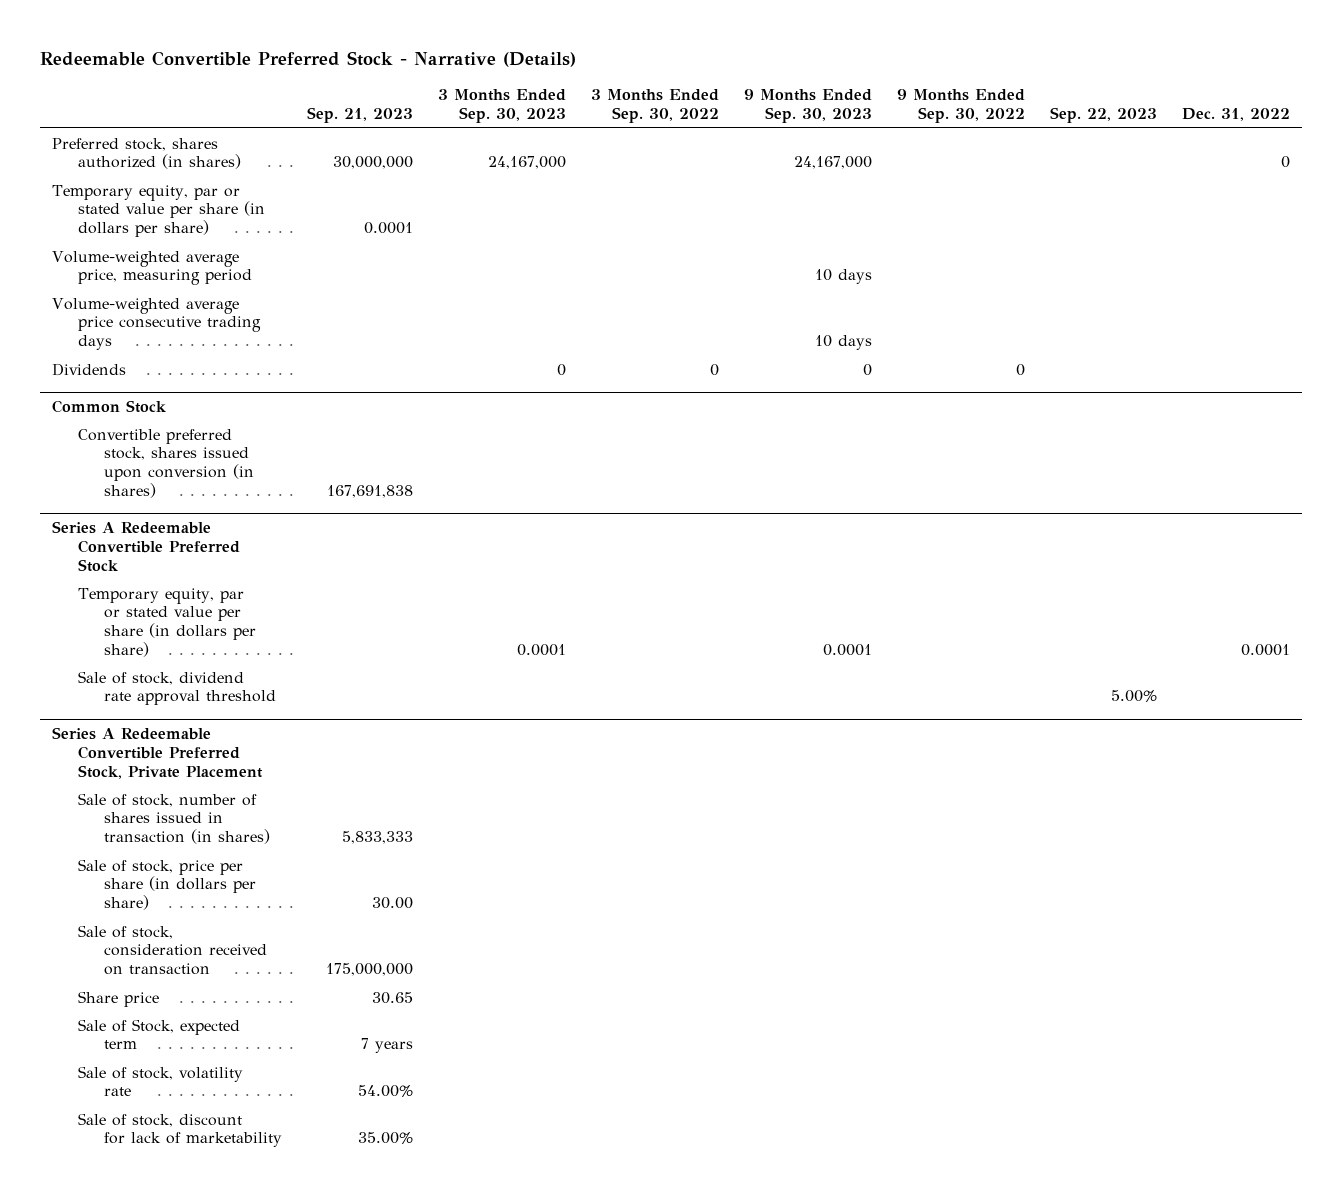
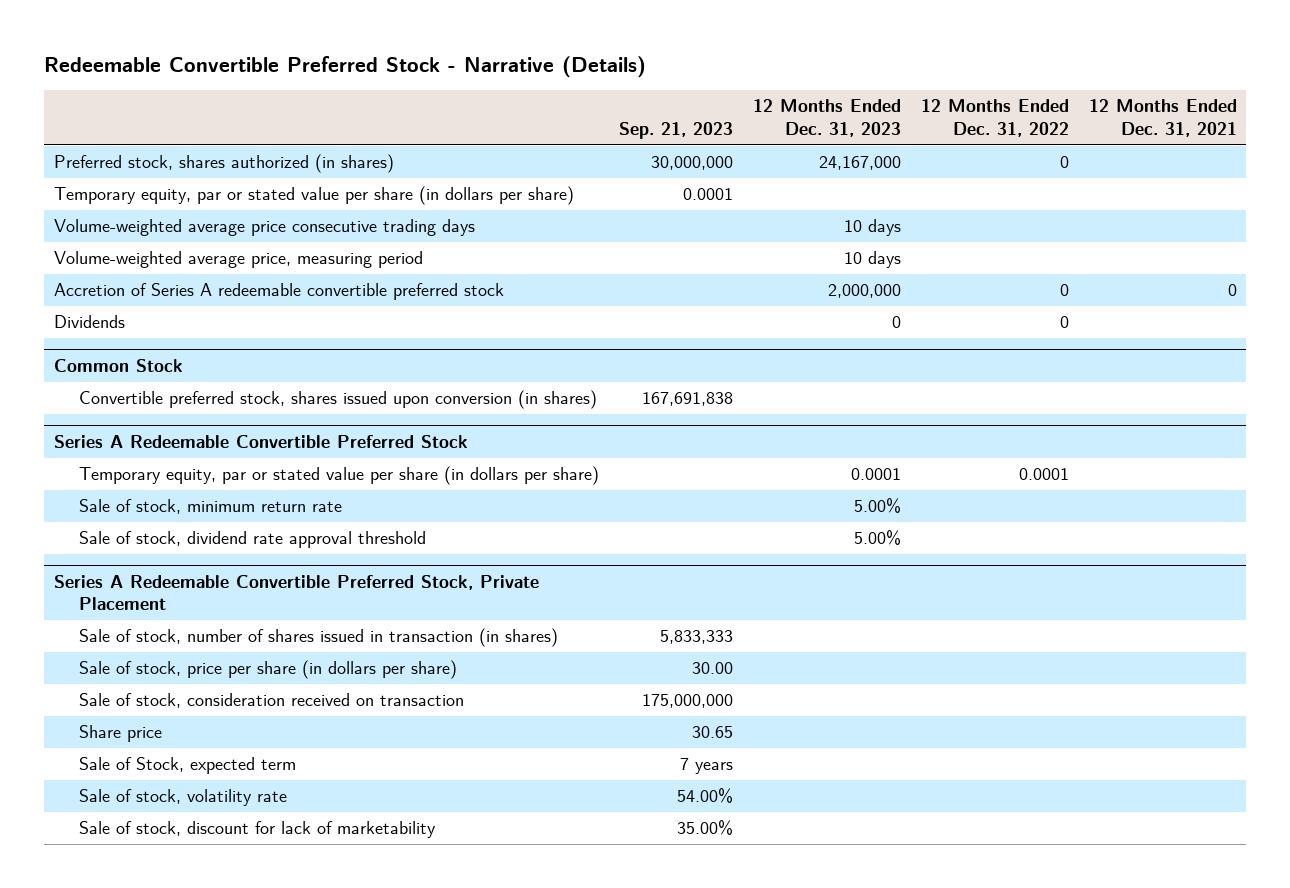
[437,89,566,124] 3 Months Ended Sep. 30, 2023 -> none
[590,89,719,124] 3 Months Ended Sep. 30, 2022 -> none
[743,89,872,124] 9 Months Ended Sep. 30, 2023 -> none
[896,89,1025,124] 9 Months Ended Sep. 30, 2022 -> none
[1049,107,1157,124] Sep. 22, 2023 -> none
[1181,108,1290,122] Dec. 31, 2022 -> none
none -> [752,99,901,137] 12 Months Ended Dec. 31, 2023
none -> [920,99,1069,137] 12 Months Ended Dec. 31, 2022
none -> [1088,99,1237,137] 12 Months Ended Dec. 31, 2021
[52,250,252,286] Volume-weighted average price, measuring period -> [53,251,423,269] Volume-weighted average price, measuring period
none -> [53,283,504,301] Accretion of Series A redeemable convertible preferred stock
none -> [79,499,343,515] Sale of stock, minimum return rate

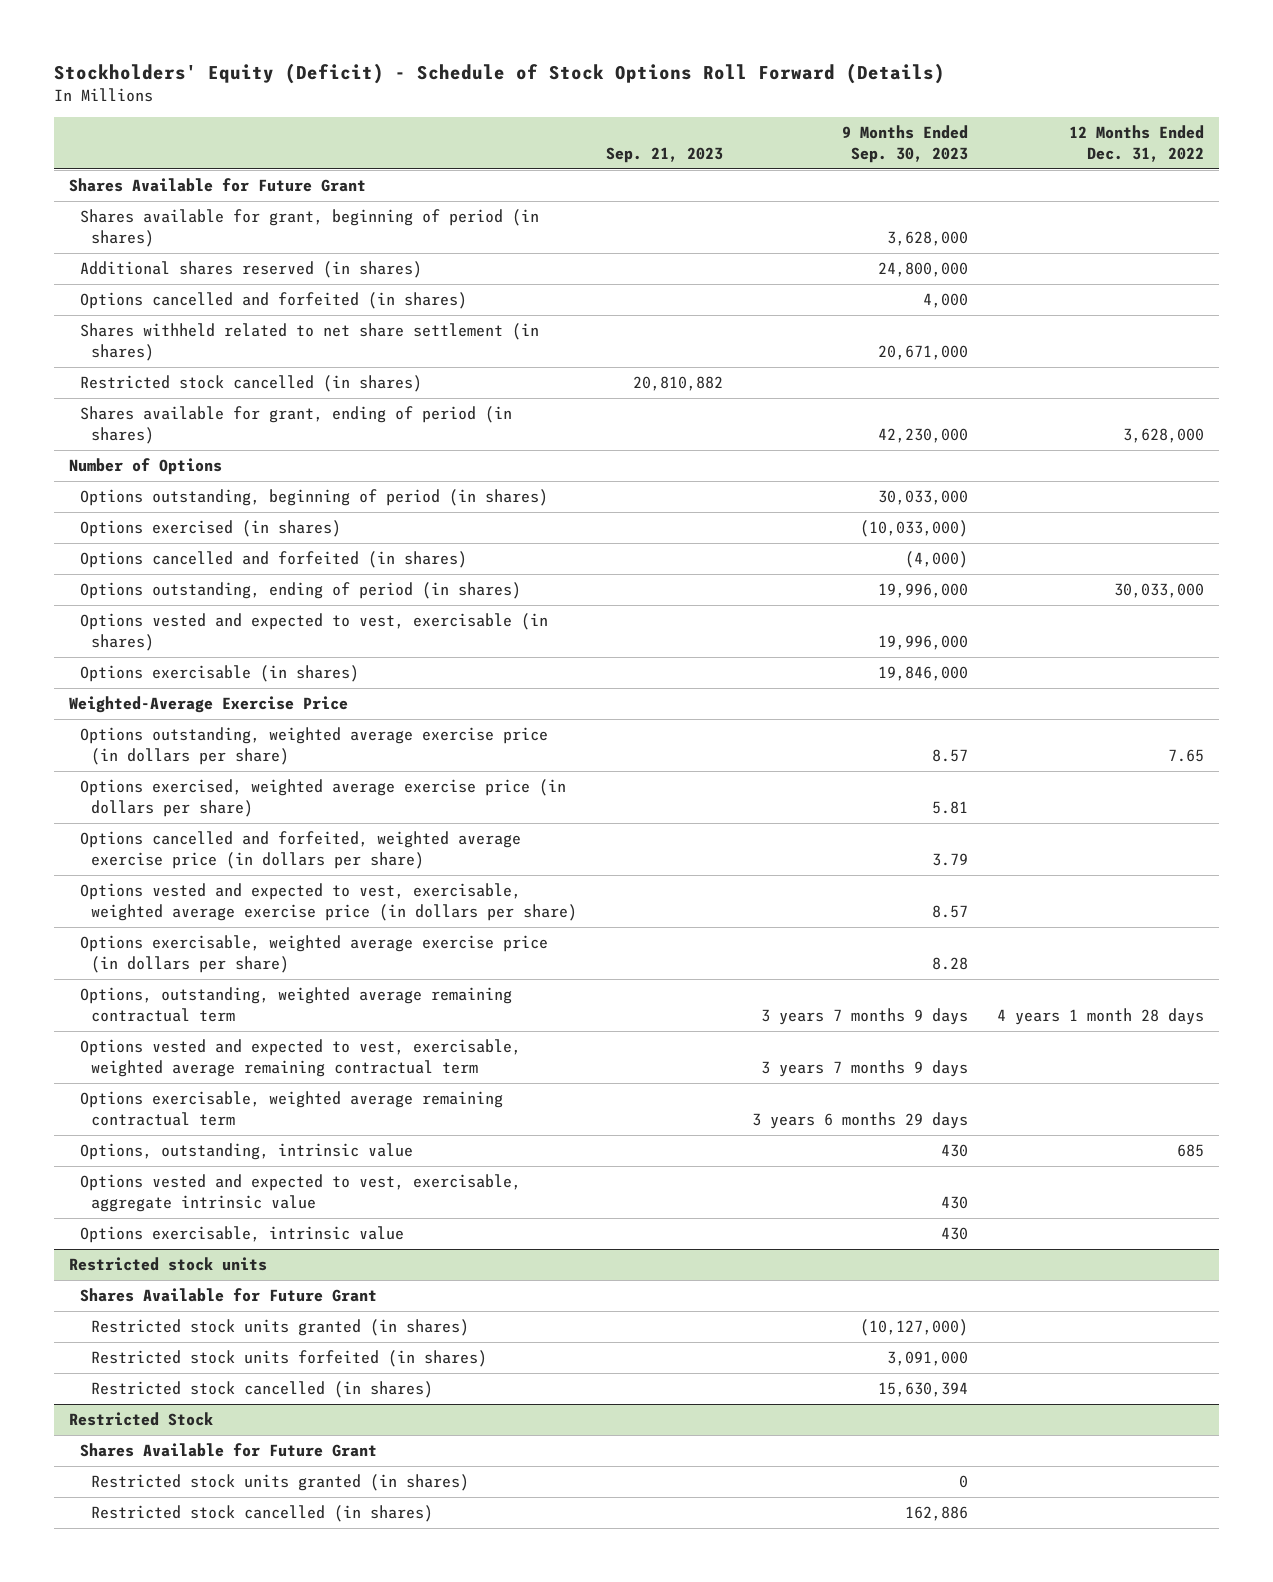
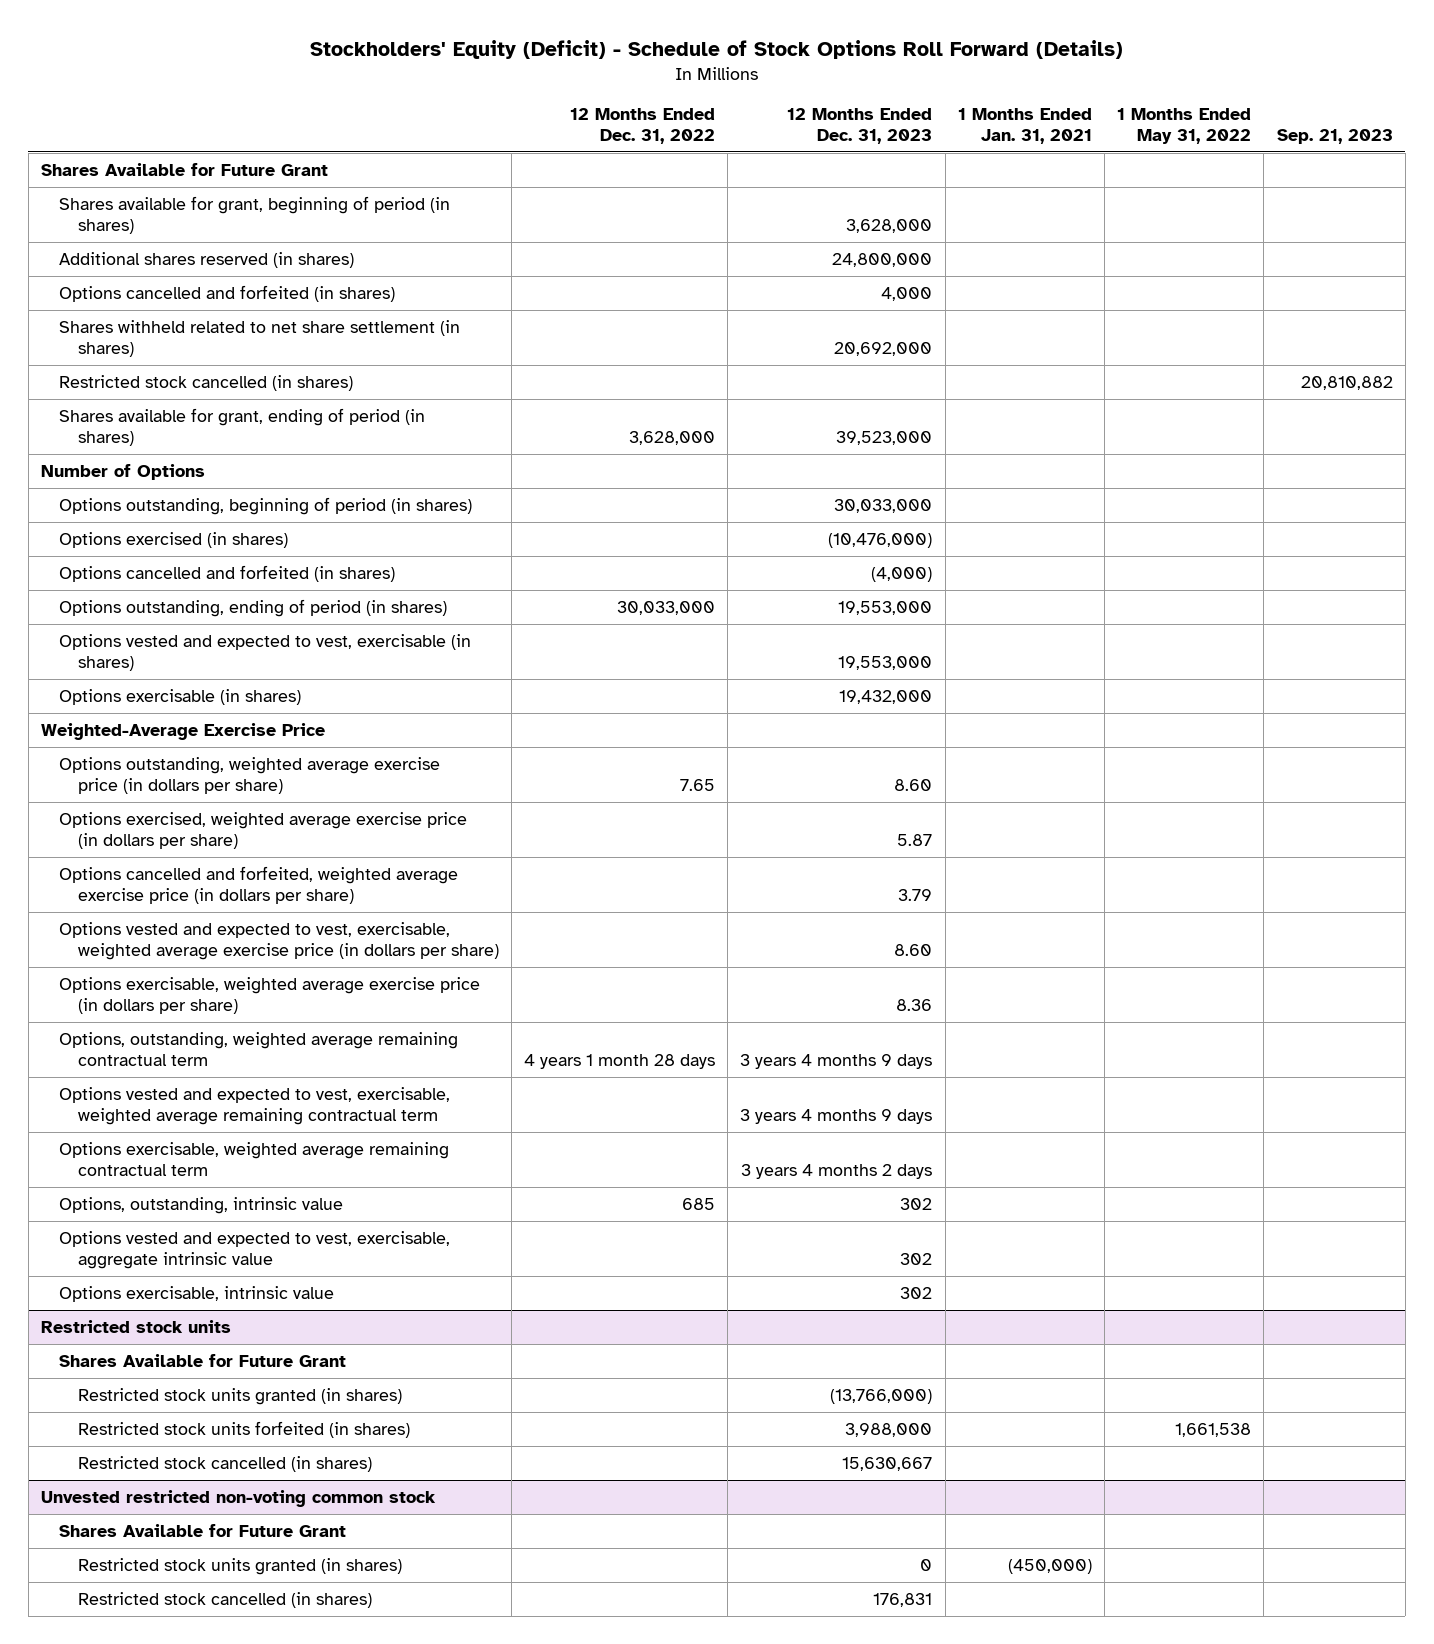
[842,125,969,163] 9 Months Ended Sep. 30, 2023 -> none
none -> [787,108,933,144] 12 Months Ended Dec. 31, 2023
none -> [957,108,1092,144] 1 Months Ended Jan. 31, 2021
none -> [1117,108,1252,144] 1 Months Ended May 31, 2022
[68,1412,213,1427] Restricted Stock -> [41,1489,437,1507] Unvested restricted non-voting common stock

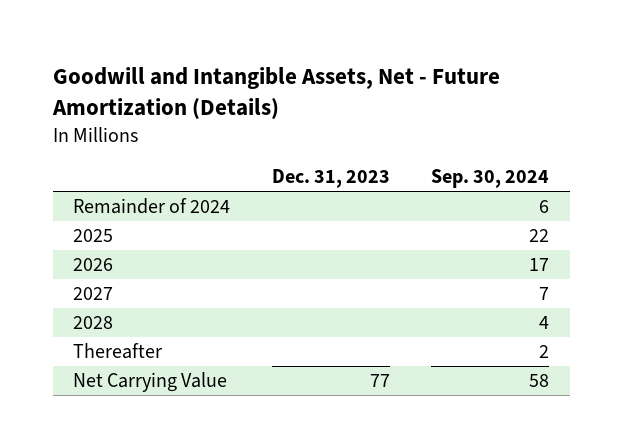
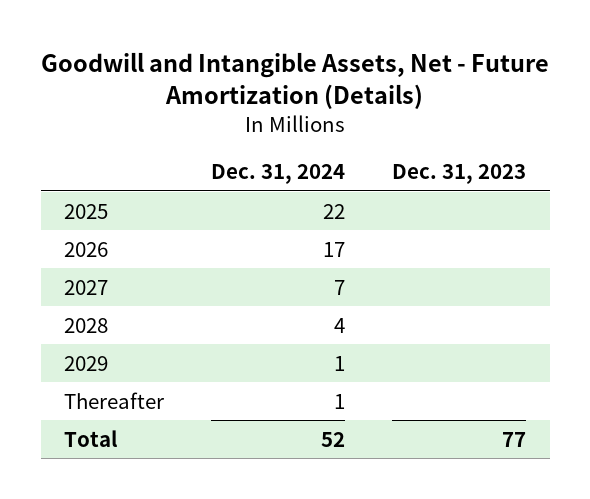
[431,169,550,189] Sep. 30, 2024 -> none
none -> [211,164,346,185] Dec. 31, 2024
[73,198,231,215] Remainder of 2024 -> none
none -> [64,355,109,371] 2029
[73,372,228,393] Net Carrying Value -> [64,429,118,447] Total

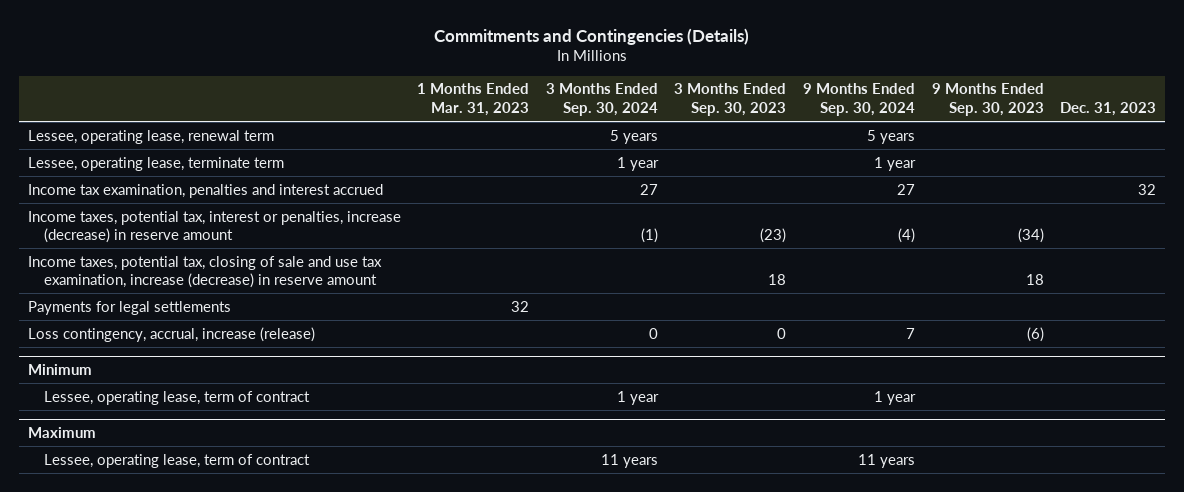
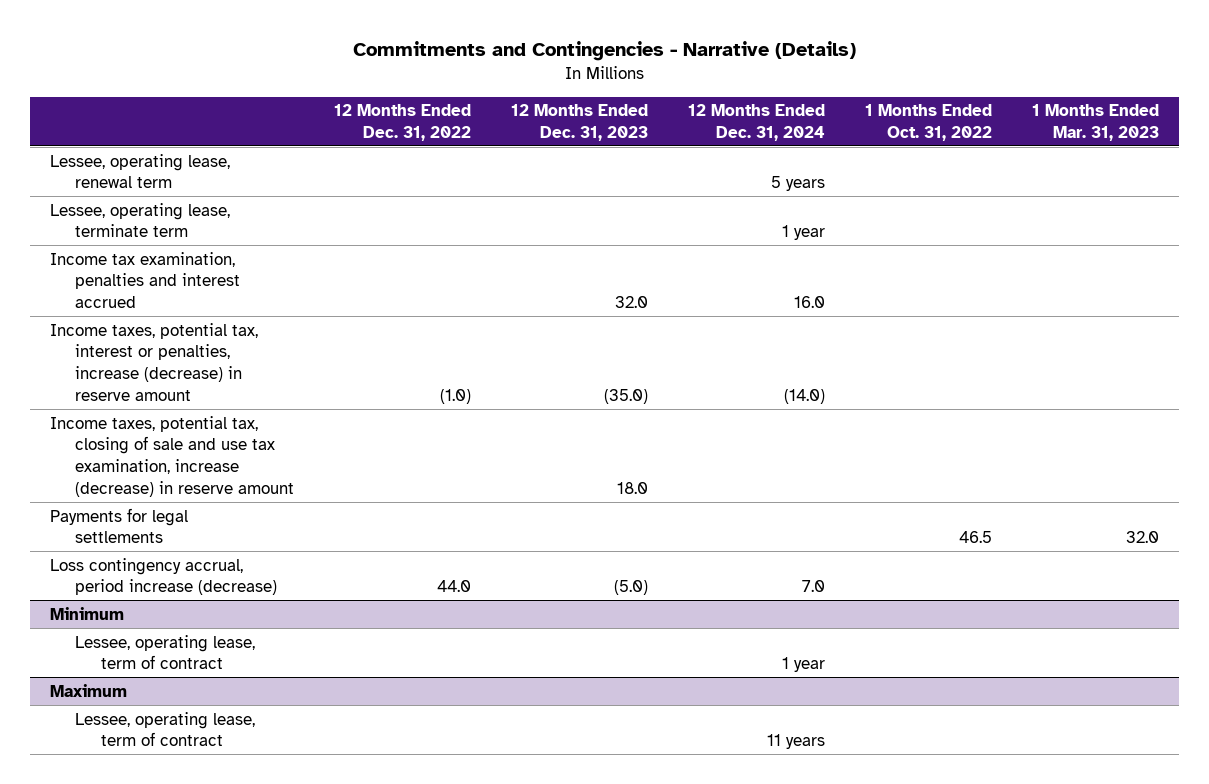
[433,27,749,45] Commitments and Contingencies (Details) -> [352,41,856,62] Commitments and Contingencies - Narrative (Details)
[545,83,658,116] 3 Months Ended Sep. 30, 2024 -> none
[674,83,787,116] 3 Months Ended Sep. 30, 2023 -> none
[803,83,916,116] 9 Months Ended Sep. 30, 2024 -> none
[931,83,1044,116] 9 Months Ended Sep. 30, 2023 -> none
[1060,101,1157,116] Dec. 31, 2023 -> none
none -> [334,104,472,141] 12 Months Ended Dec. 31, 2022
none -> [511,104,649,141] 12 Months Ended Dec. 31, 2023
none -> [688,104,826,141] 12 Months Ended Dec. 31, 2024
none -> [865,104,993,141] 1 Months Ended Oct. 31, 2022
[511,300,530,312] 32 -> [1126,531,1160,544] 32.0
[27,326,315,342] Loss contingency, accrual, increase (release) -> [49,557,278,596] Loss contingency accrual, period increase (decrease)

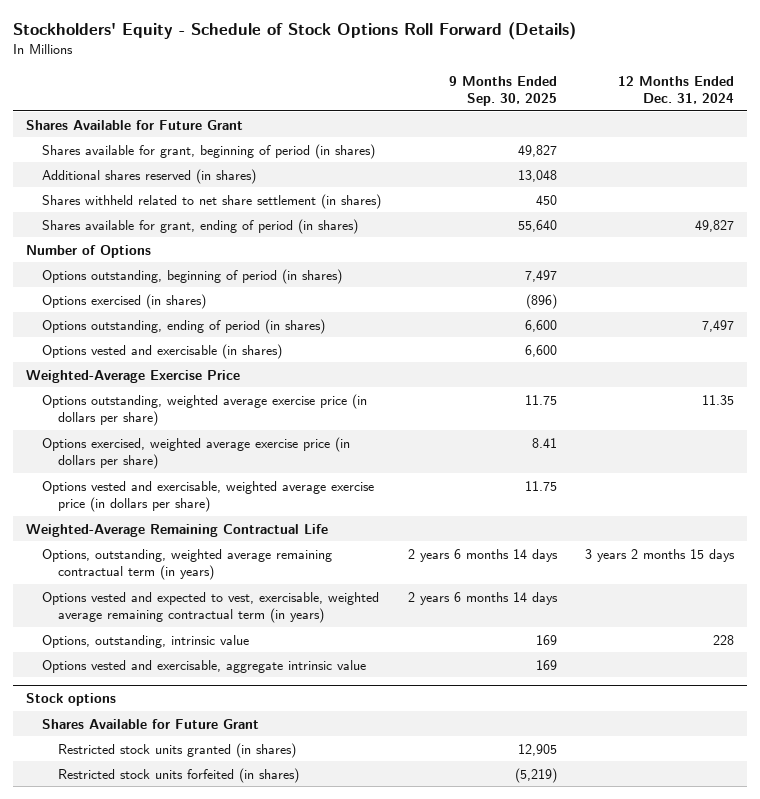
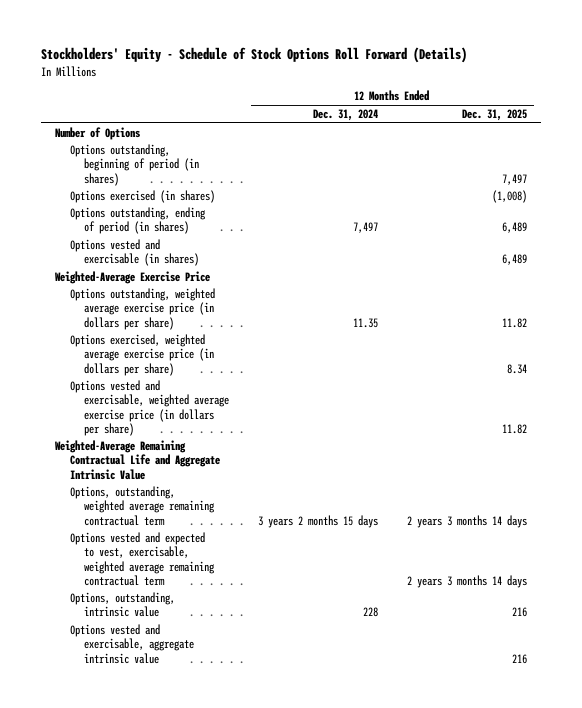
[449,75,558,107] 9 Months Ended Sep. 30, 2025 -> none
none -> [461,108,527,121] Dec. 31, 2025
[26,119,244,130] Shares Available for Future Grant -> none
[42,143,376,159] Shares available for grant, beginning of period (in shares) -> none
[42,168,257,184] Additional shares reserved (in shares) -> none
[42,193,382,209] Shares withheld related to net share settlement (in shares) -> none
[42,218,359,234] Shares available for grant, ending of period (in shares) -> none
[26,523,329,537] Weighted-Average Remaining Contractual Life -> [54,439,220,480] Weighted-Average Remaining Contractual Life and Aggregate Intrinsic Value
[42,548,333,581] Options, outstanding, weighted average remaining contractual term (in years) -> [69,485,216,526] Options, outstanding, weighted average remaining contractual term
[42,591,380,624] Options vested and expected to vest, exercisable, weighted average remaining contractual term (in years) -> [69,531,216,586] Options vested and expected to vest, exercisable, weighted average remaining contractual term
[26,693,117,707] Stock options -> none
[42,718,260,729] Shares Available for Future Grant -> none
[58,742,297,758] Restricted stock units granted (in shares) -> none
[58,767,300,783] Restricted stock units forfeited (in shares) -> none

